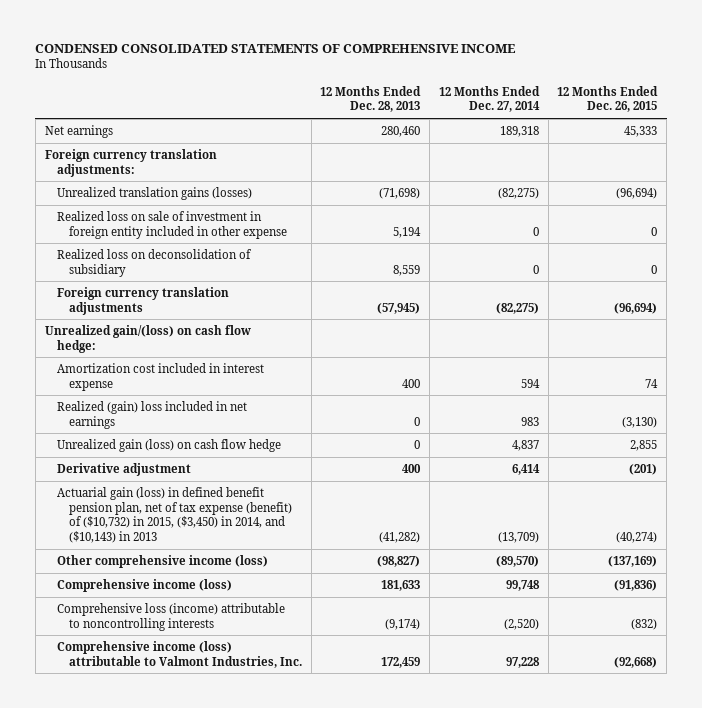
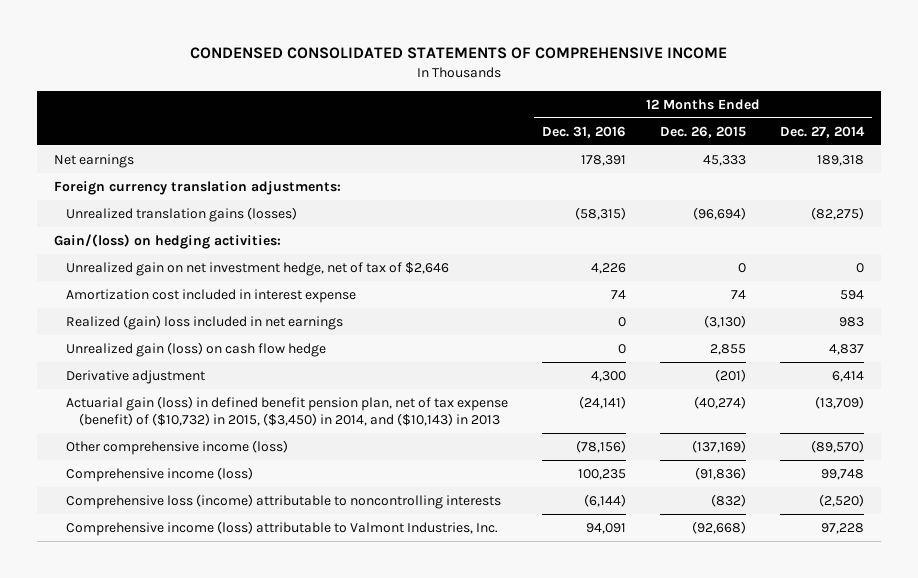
[320,85,422,113] 12 Months Ended Dec. 28, 2013 -> none
none -> [542,125,627,138] Dec. 31, 2016
[56,210,287,239] Realized loss on sale of investment in foreign entity included in other expense -> none
[56,248,252,277] Realized loss on deconsolidation of subsidiary -> none
[56,286,229,315] Foreign currency translation adjustments -> none
[44,324,251,353] Unrealized gain/(loss) on cash flow hedge: -> [53,233,281,249] Gain/(loss) on hedging activities:
none -> [66,261,450,276] Unrealized gain on net investment hedge, net of tax of $2,646

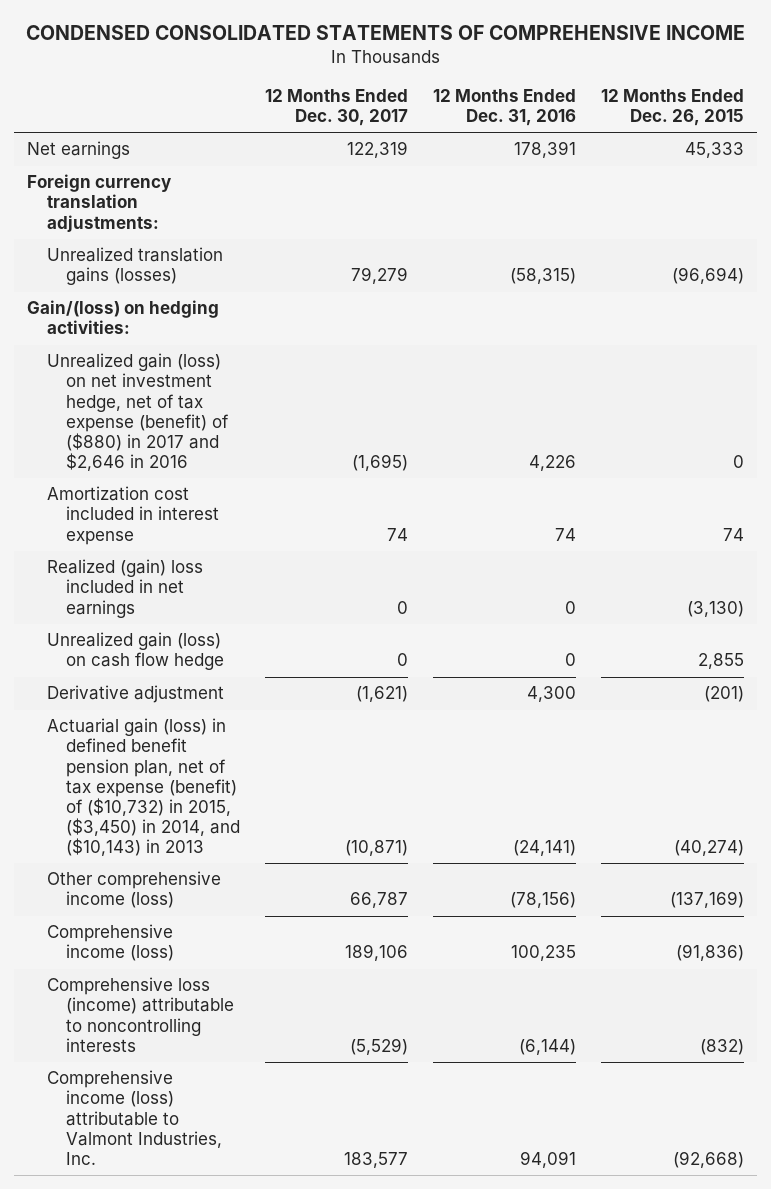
[779,125,865,138] Dec. 27, 2014 -> none
none -> [265,89,409,127] 12 Months Ended Dec. 30, 2017
[66,261,450,276] Unrealized gain on net investment hedge, net of tax of $2,646 -> [46,353,230,471] Unrealized gain (loss) on net investment hedge, net of tax expense (benefit) of ($880) in 2017 and $2,646 in 2016

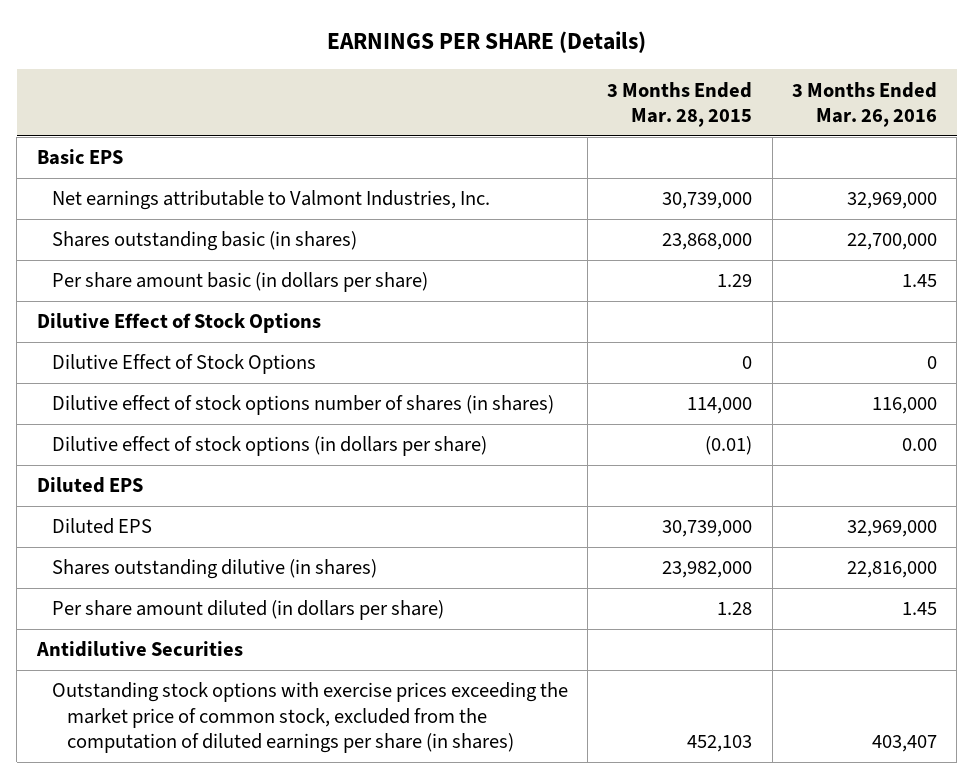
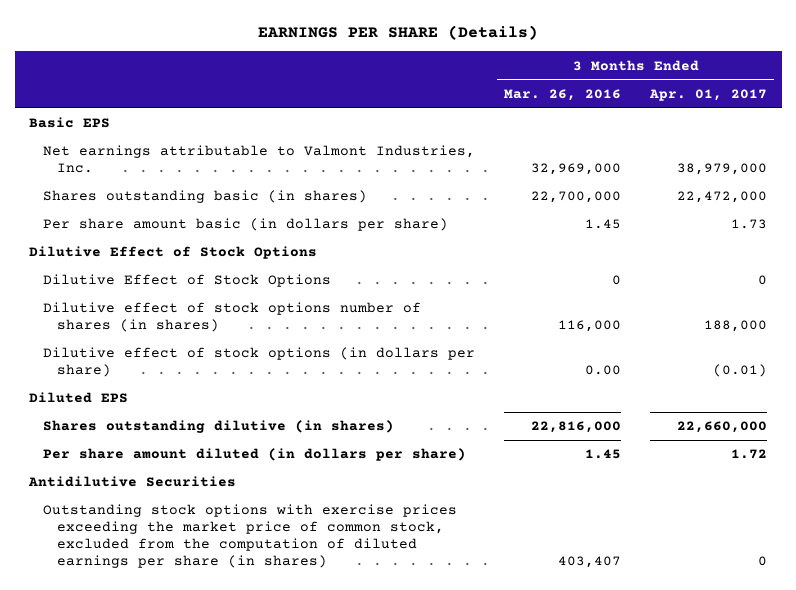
[607,81,753,128] 3 Months Ended Mar. 28, 2015 -> none
none -> [649,88,768,101] Apr. 01, 2017
[51,518,152,535] Diluted EPS -> none

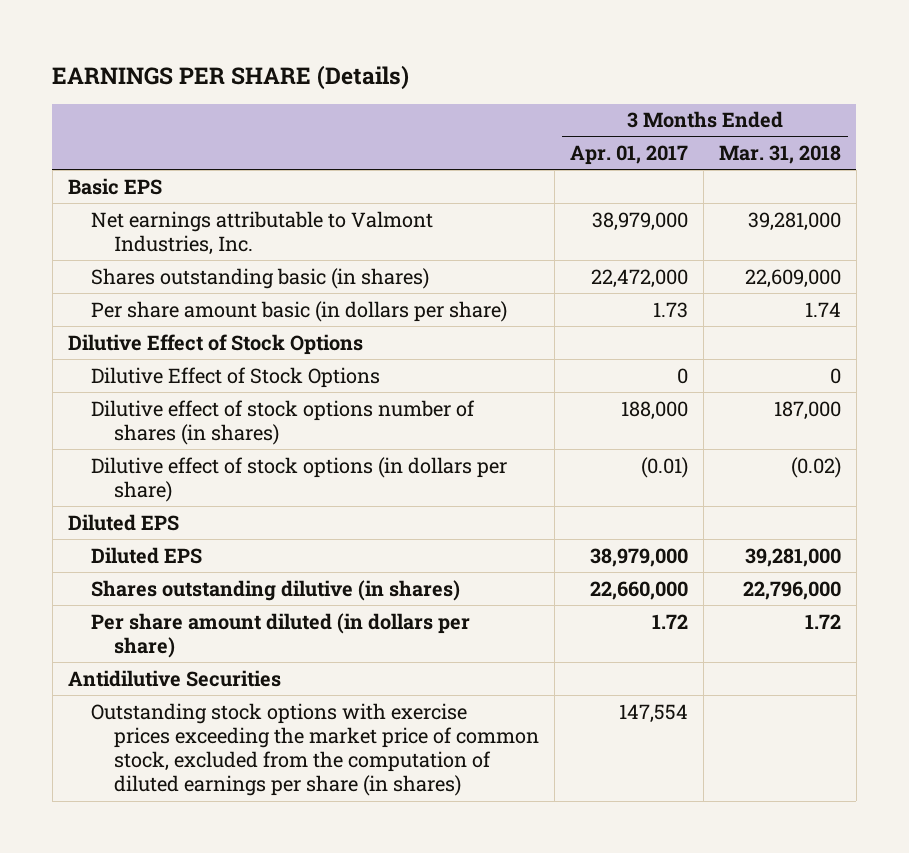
[504,88,622,101] Mar. 26, 2016 -> none
none -> [718,145,841,165] Mar. 31, 2018
none -> [90,546,202,564] Diluted EPS
[758,555,768,566] 0 -> [618,703,688,723] 147,554

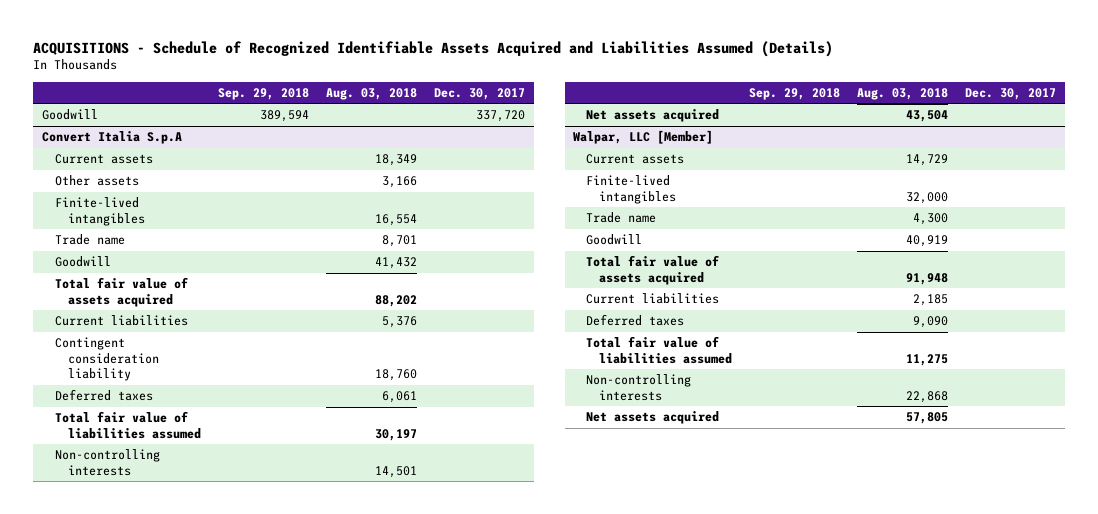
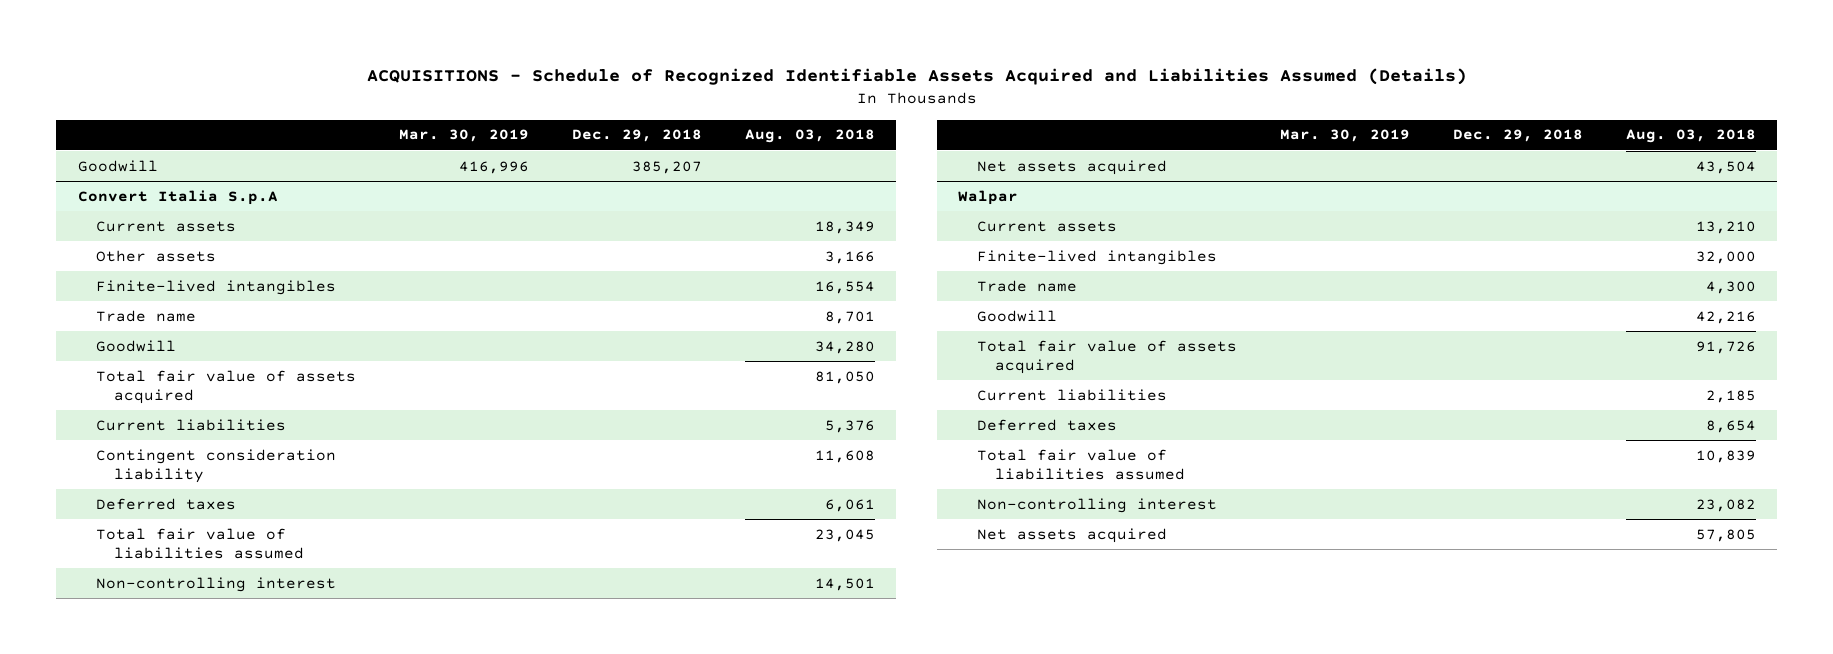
[217,87,309,100] Sep. 29, 2018 -> none
[433,87,525,100] Dec. 30, 2017 -> none
none -> [398,129,529,143] Mar. 30, 2019
none -> [571,129,702,143] Dec. 29, 2018
[374,257,417,270] 41,432 -> [814,340,875,354] 34,280
[374,294,417,307] 88,202 -> [814,370,875,384] 81,050
[374,369,417,382] 18,760 -> [814,449,875,463] 11,608
[374,428,417,441] 30,197 -> [814,528,875,542] 23,045
[54,449,160,476] Non-controlling interests -> [96,576,337,592] Non-controlling interest
[573,130,714,145] Walpar, LLC [Member] -> [958,189,1019,205] Walpar
[906,154,949,167] 14,729 -> [1695,220,1756,234] 13,210
[906,235,949,248] 40,919 -> [1695,310,1756,324] 42,216
[906,272,949,285] 91,948 -> [1695,340,1756,354] 91,726
[913,316,949,329] 9,090 -> [1705,419,1756,433] 8,654
[906,353,949,366] 11,275 -> [1695,449,1756,463] 10,839
[585,374,691,401] Non-controlling interests -> [976,497,1217,513] Non-controlling interest
[906,390,949,403] 22,868 -> [1695,498,1756,512] 23,082

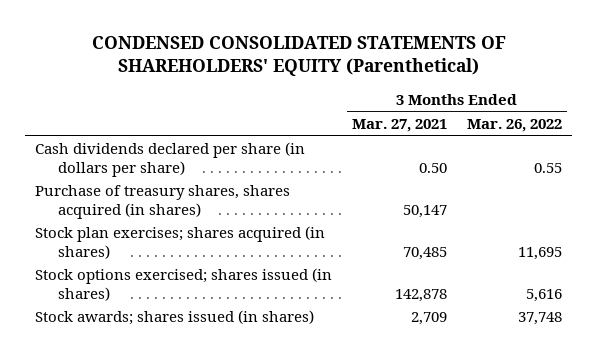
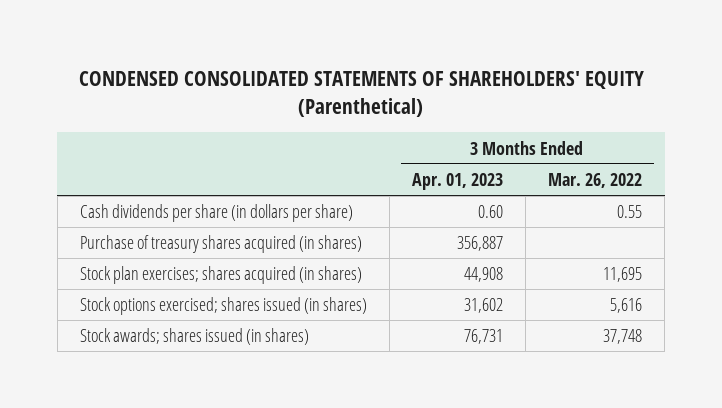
[352,119,448,133] Mar. 27, 2021 -> none
none -> [412,172,504,190] Apr. 01, 2023
[35,142,306,177] Cash dividends declared per share (in dollars per share) -> [80,204,354,223] Cash dividends per share (in dollars per share)
[35,185,291,219] Purchase of treasury shares, shares acquired (in shares) -> [80,235,363,254] Purchase of treasury shares acquired (in shares)

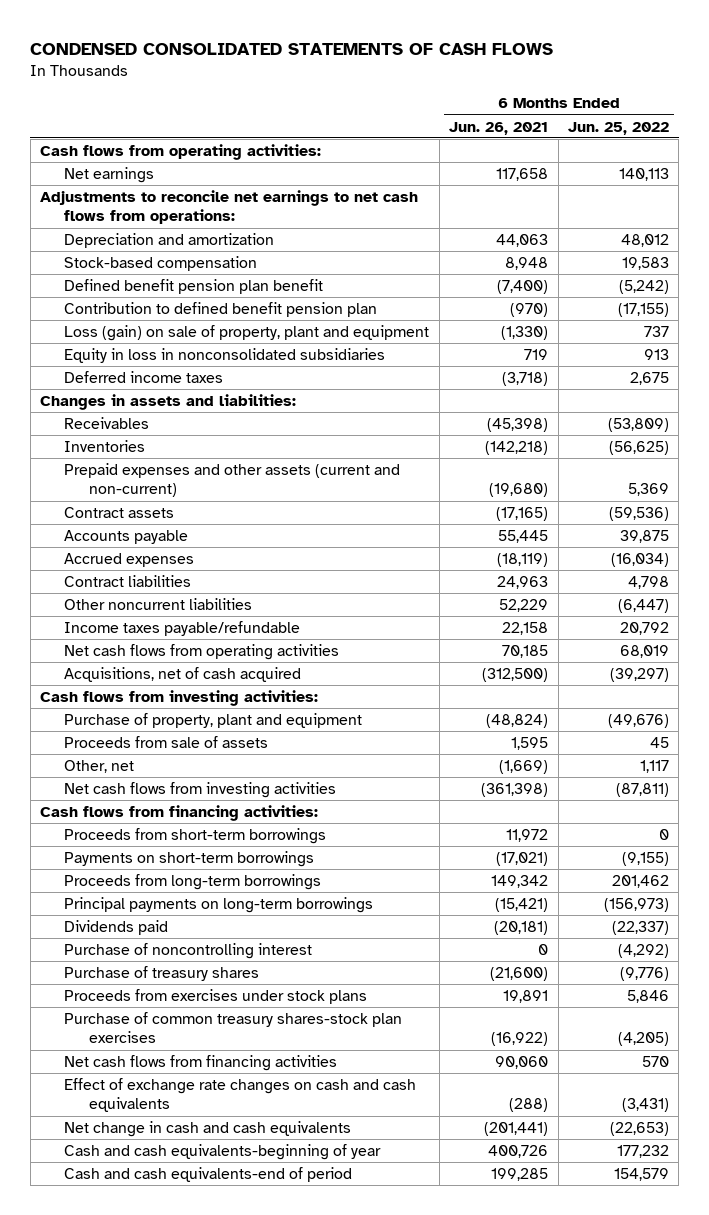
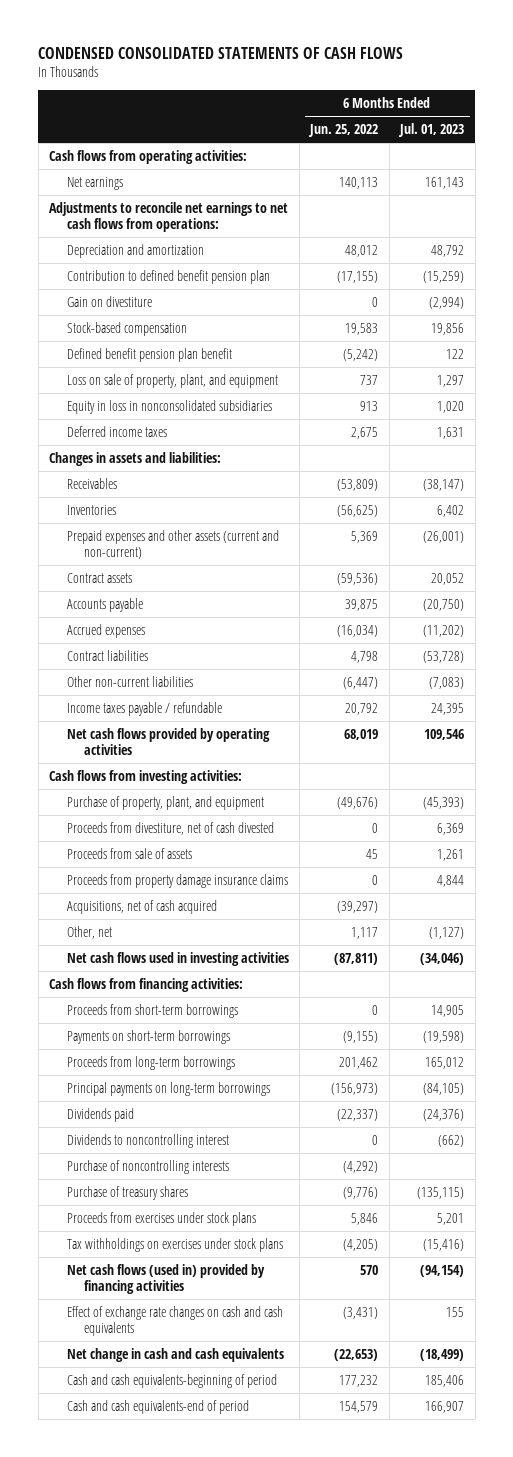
[449,121,549,135] Jun. 26, 2021 -> none
none -> [398,123,465,138] Jul. 01, 2023
[64,301,378,317] Contribution to defined benefit pension plan -> [66,269,270,284] Contribution to defined benefit pension plan
none -> [66,295,152,307] Gain on divestiture
[64,324,430,341] Loss (gain) on sale of property, plant and equipment -> [66,373,278,388] Loss on sale of property, plant, and equipment
[64,597,253,610] Other noncurrent liabilities -> [66,675,193,687] Other non-current liabilities
[64,620,301,636] Income taxes payable/refundable -> [66,701,222,716] Income taxes payable / refundable
[64,643,340,660] Net cash flows from operating activities -> [66,727,270,755] Net cash flows provided by operating activities
[64,712,363,728] Purchase of property, plant and equipment -> [66,795,264,810] Purchase of property, plant, and equipment
none -> [66,821,274,835] Proceeds from divestiture, net of cash divested
none -> [66,873,288,888] Proceeds from property damage insurance claims
[64,666,302,682] Acquisitions, net of cash acquired -> [66,899,217,914] Acquisitions, net of cash acquired
[64,781,337,798] Net cash flows from investing activities -> [66,951,289,966] Net cash flows used in investing activities
none -> [66,1133,229,1148] Dividends to noncontrolling interest
[64,942,313,959] Purchase of noncontrolling interest -> [66,1159,229,1174] Purchase of noncontrolling interests
[64,1011,403,1044] Purchase of common treasury shares-stock plan exercises -> [66,1237,283,1252] Tax withholdings on exercises under stock plans
[64,1054,338,1071] Net cash flows from financing activities -> [66,1263,265,1294] Net cash flows (used in) provided by financing activities
[64,1143,382,1160] Cash and cash equivalents-beginning of year -> [66,1373,277,1388] Cash and cash equivalents-beginning of period

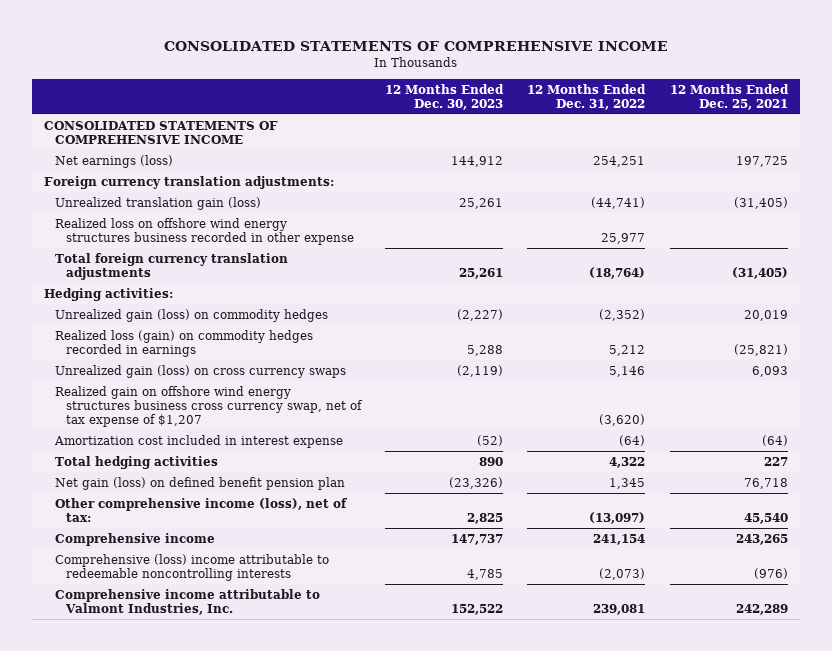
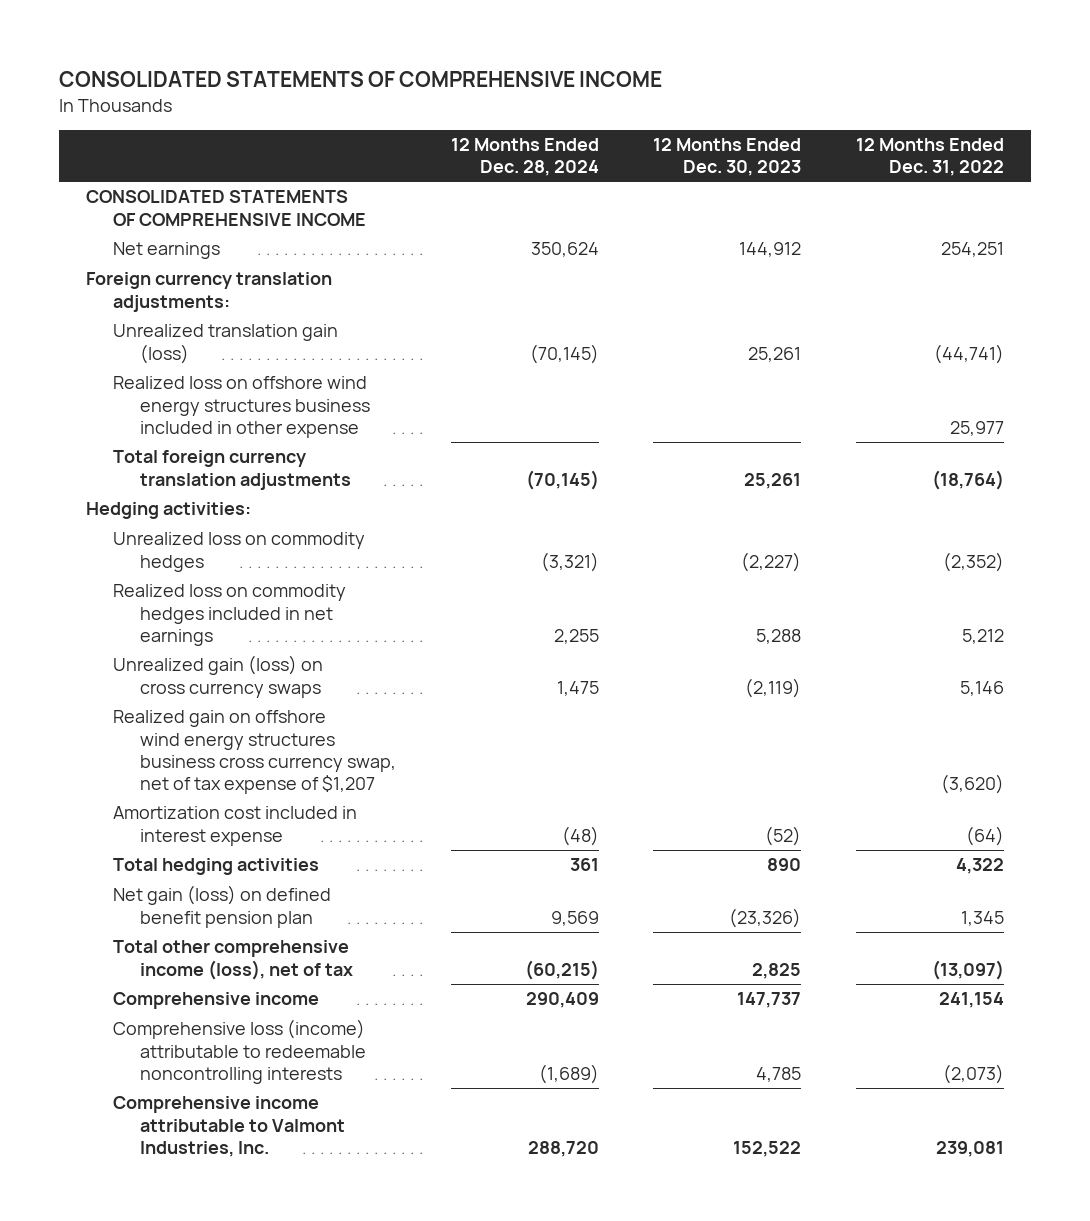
[669,83,789,110] 12 Months Ended Dec. 25, 2021 -> none
none -> [450,138,599,177] 12 Months Ended Dec. 28, 2024
[54,154,173,168] Net earnings (loss) -> [113,242,221,260] Net earnings
[54,217,354,245] Realized loss on offshore wind energy structures business recorded in other expense -> [113,376,371,438] Realized loss on offshore wind energy structures business included in other expense
[54,308,328,322] Unrealized gain (loss) on commodity hedges -> [113,532,366,572] Unrealized loss on commodity hedges
[54,329,313,357] Realized loss (gain) on commodity hedges recorded in earnings -> [113,584,347,646] Realized loss on commodity hedges included in net earnings
[54,497,347,522] Other comprehensive income (loss), net of tax: -> [113,940,354,980] Total other comprehensive income (loss), net of tax
[54,553,329,581] Comprehensive (loss) income attributable to redeemable noncontrolling interests -> [113,1019,367,1084] Comprehensive loss (income) attributable to redeemable noncontrolling interests

